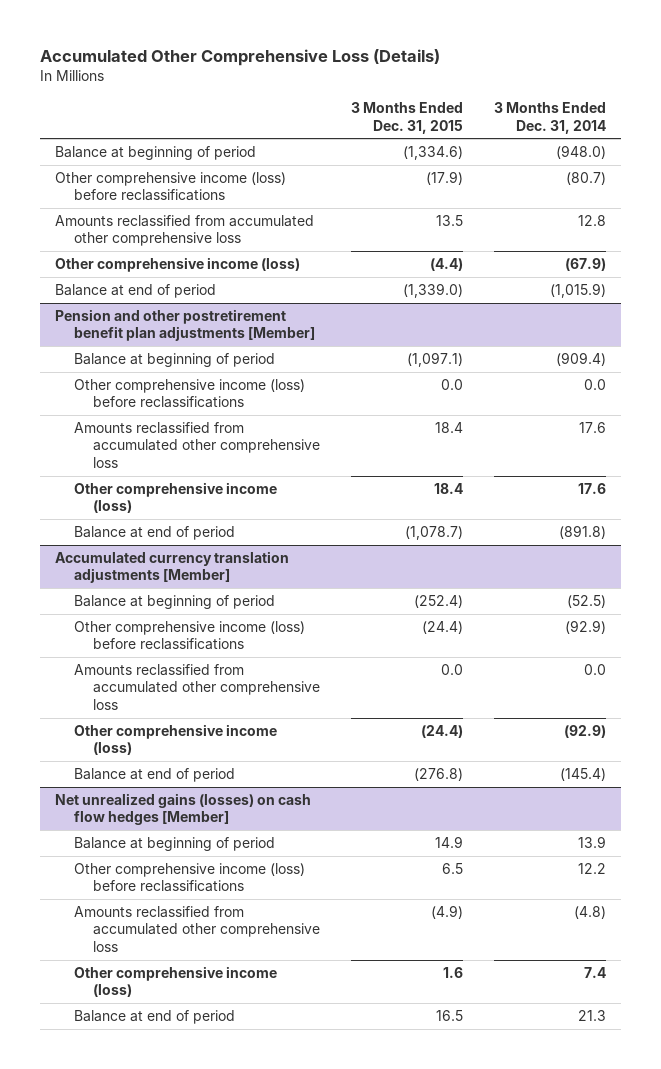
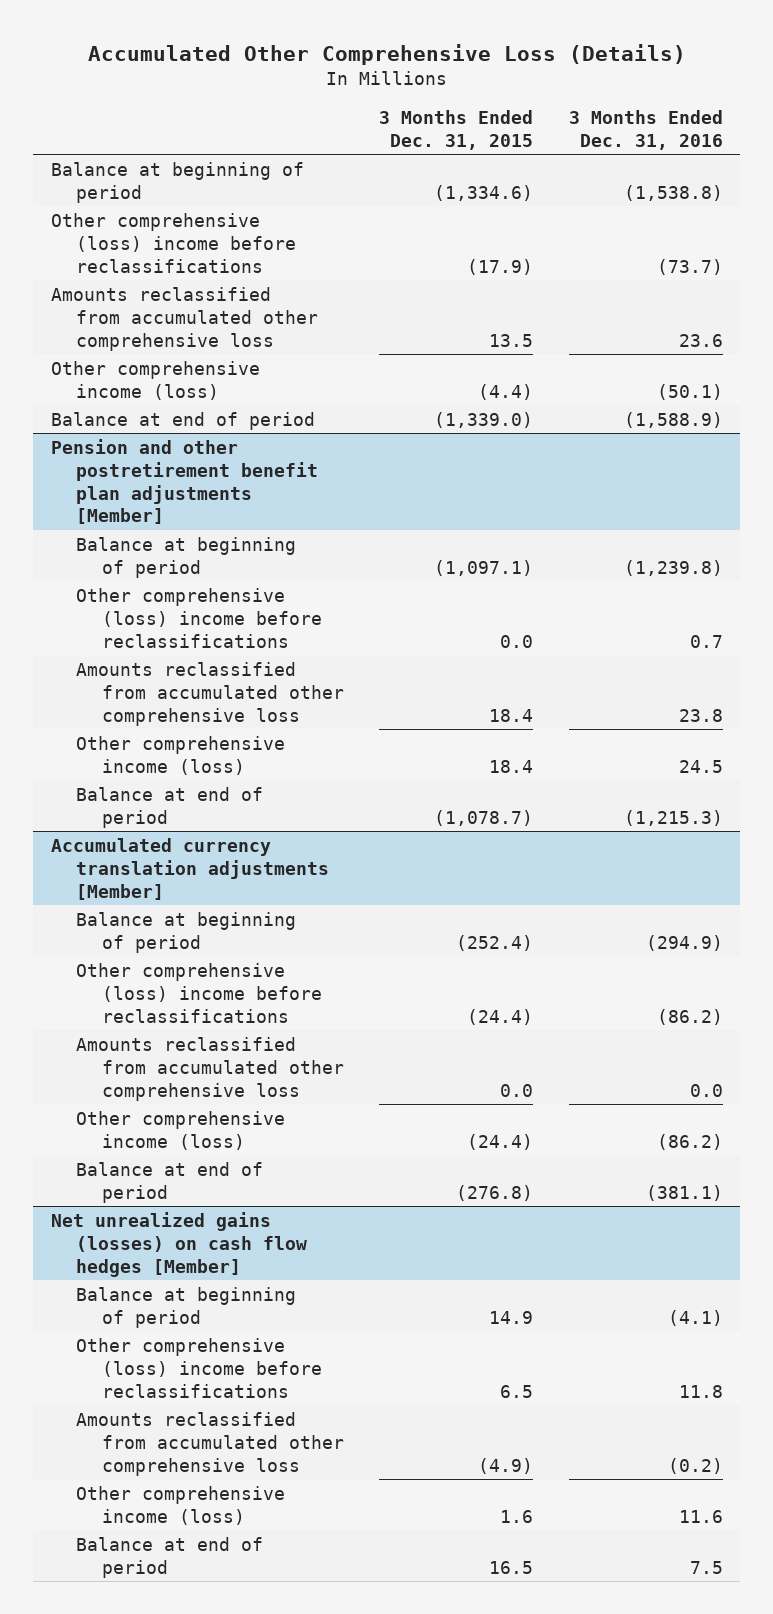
[494,102,607,134] 3 Months Ended Dec. 31, 2014 -> none
none -> [568,109,723,150] 3 Months Ended Dec. 31, 2016
[54,172,286,202] Other comprehensive income (loss) before reclassifications -> [50,212,297,273] Other comprehensive (loss) income before reclassifications
[74,379,306,409] Other comprehensive income (loss) before reclassifications -> [76,587,323,648] Other comprehensive (loss) income before reclassifications
[74,621,306,651] Other comprehensive income (loss) before reclassifications -> [76,962,323,1023] Other comprehensive (loss) income before reclassifications
[74,863,306,893] Other comprehensive income (loss) before reclassifications -> [76,1337,323,1398] Other comprehensive (loss) income before reclassifications

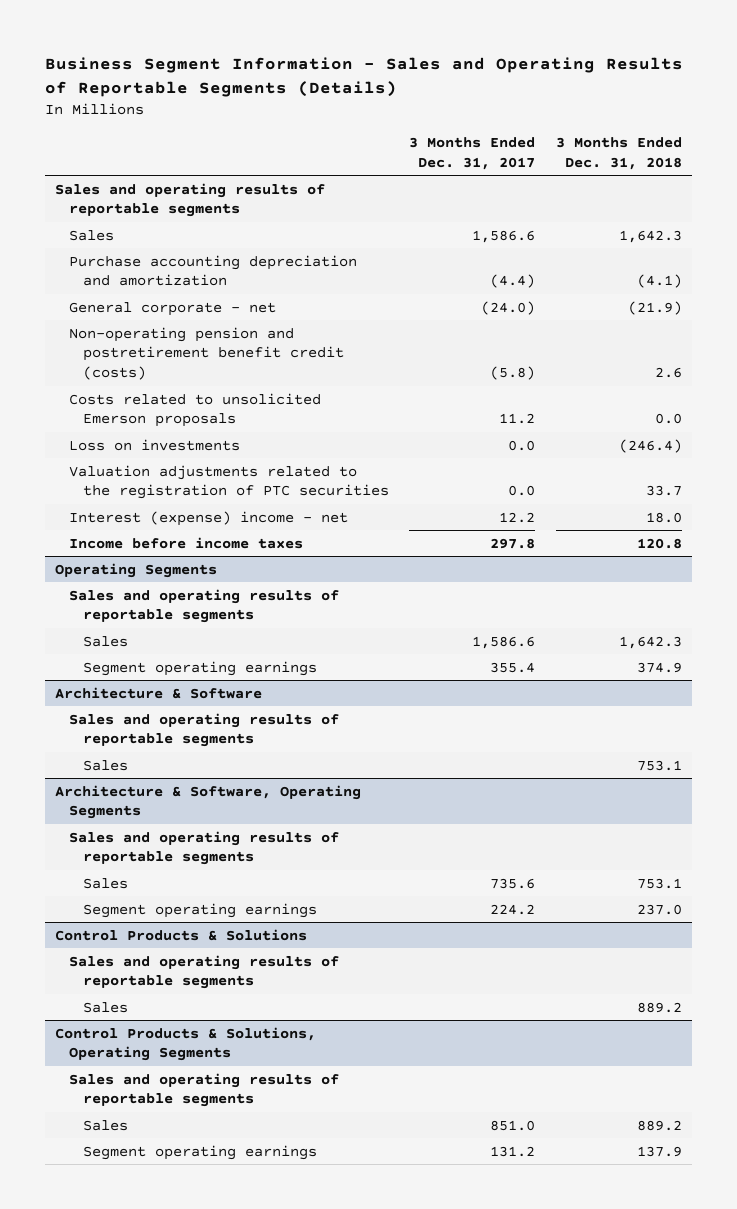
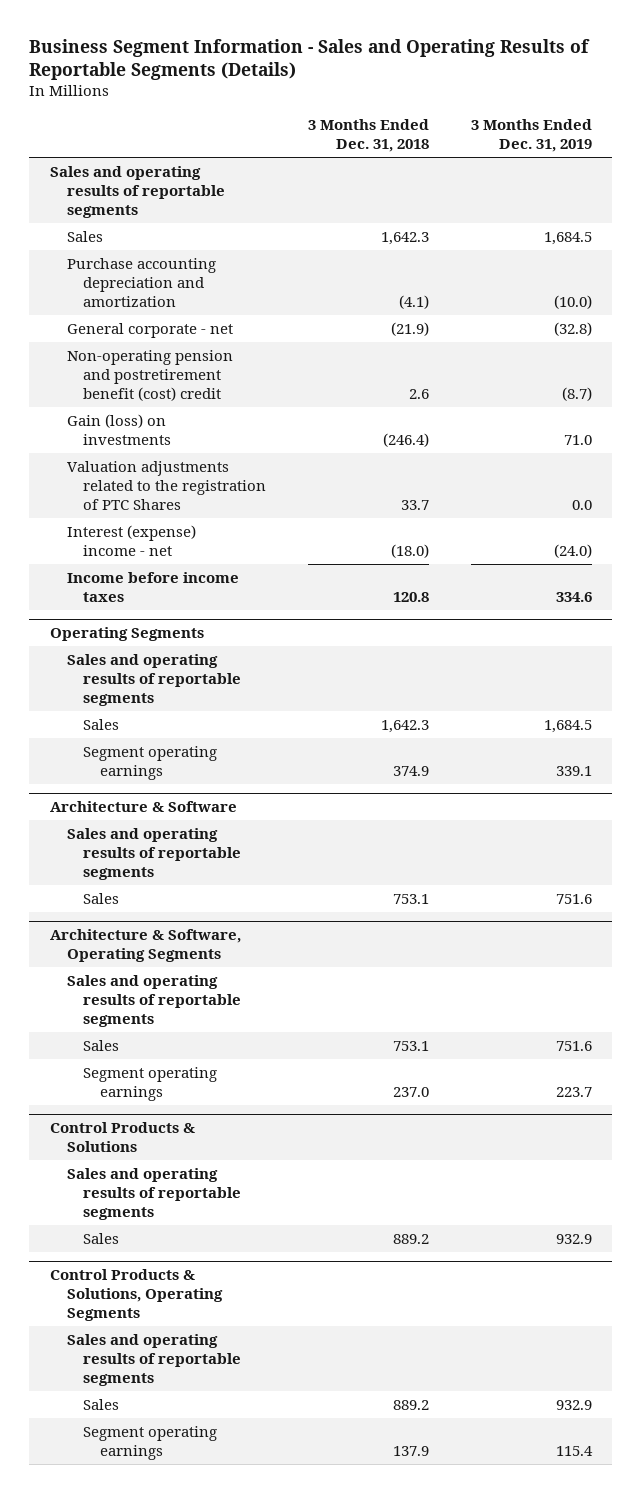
[409,136,536,170] 3 Months Ended Dec. 31, 2017 -> none
none -> [470,119,592,153] 3 Months Ended Dec. 31, 2019
[69,392,322,428] Costs related to unsolicited Emerson proposals -> none
[69,326,344,381] Non-operating pension and postretirement benefit credit (costs) -> [66,349,233,401] Non-operating pension and postretirement benefit (cost) credit
[69,438,241,451] Loss on investments -> [66,413,172,445] Gain (loss) on investments
[69,464,389,500] Valuation adjustments related to the registration of PTC securities -> [66,460,267,510] Valuation adjustments related to the registration of PTC Shares
[645,511,682,523] 18.0 -> [390,543,429,558] (18.0)

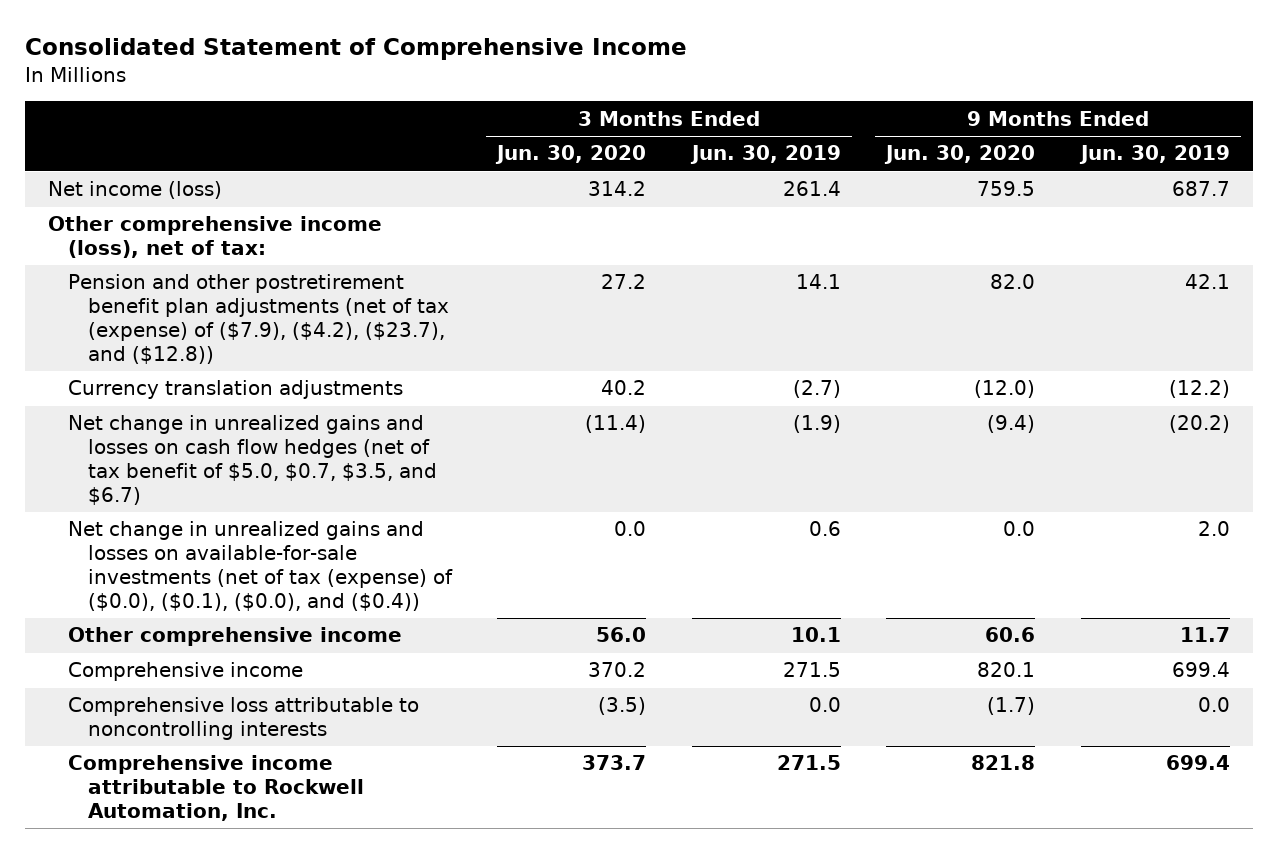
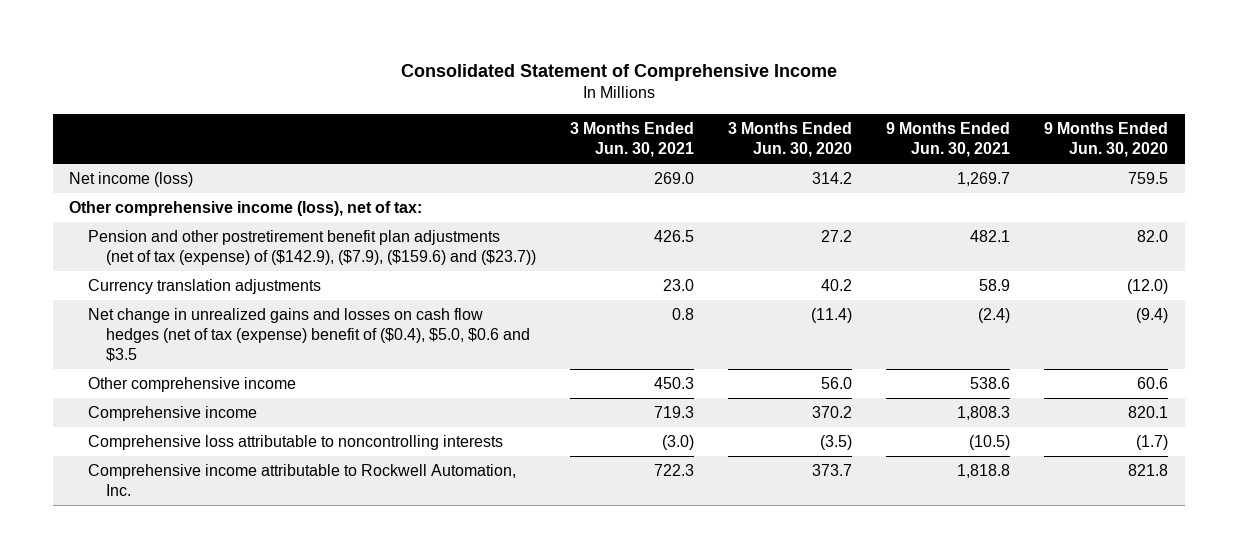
[689,145,841,165] Jun. 30, 2019 -> none
[1079,145,1231,165] Jun. 30, 2019 -> none
none -> [570,122,695,158] 3 Months Ended Jun. 30, 2021
none -> [886,122,1011,158] 9 Months Ended Jun. 30, 2021
[67,274,449,364] Pension and other postretirement benefit plan adjustments (net of tax (expense) of ($7.9), ($4.2), ($23.7), and ($12.8)) -> [87,229,537,266] Pension and other postretirement benefit plan adjustments (net of tax (expense) of ($142.9), ($7.9), ($159.6) and ($23.7))
[67,521,453,611] Net change in unrealized gains and losses on available-for-sale investments (net of tax (expense) of ($0.0), ($0.1), ($0.0), and ($0.4)) -> none
[67,415,437,505] Net change in unrealized gains and losses on cash flow hedges (net of tax benefit of $5.0, $0.7, $3.5, and $6.7) -> [87,307,531,363] Net change in unrealized gains and losses on cash flow hedges (net of tax (expense) benefit of ($0.4), $5.0, $0.6 and $3.5

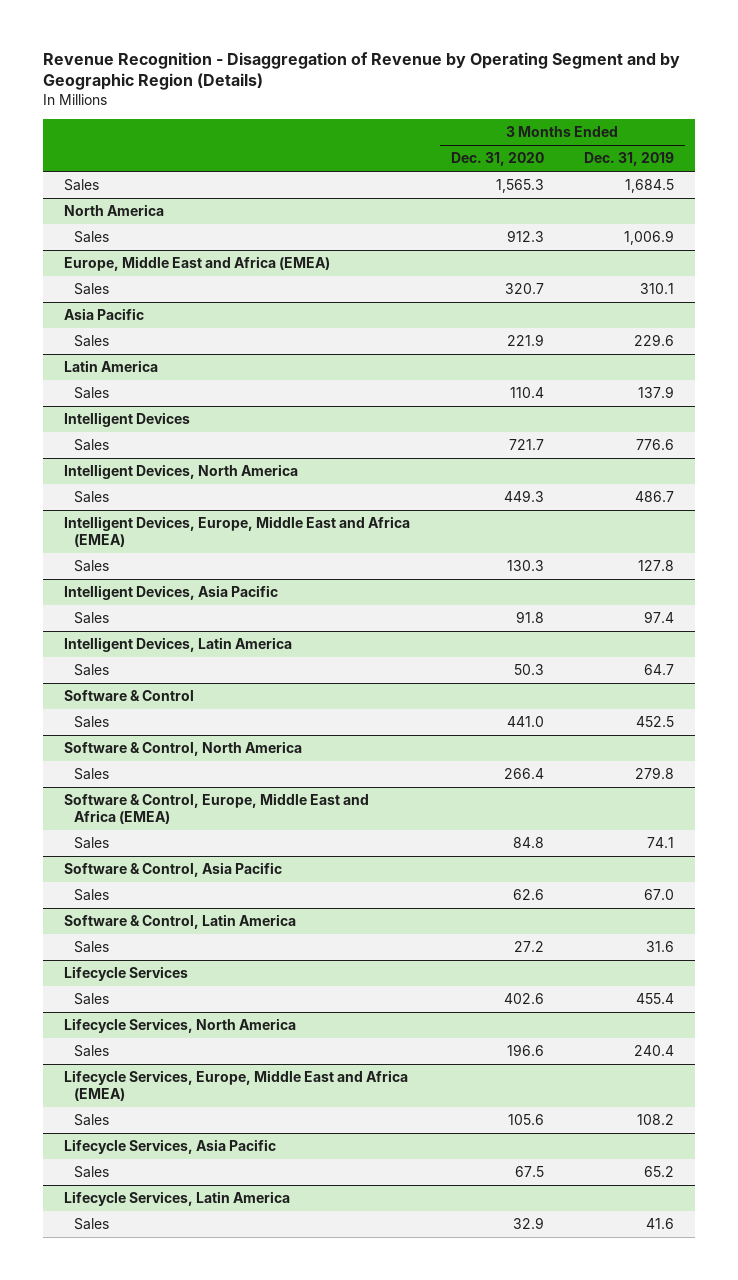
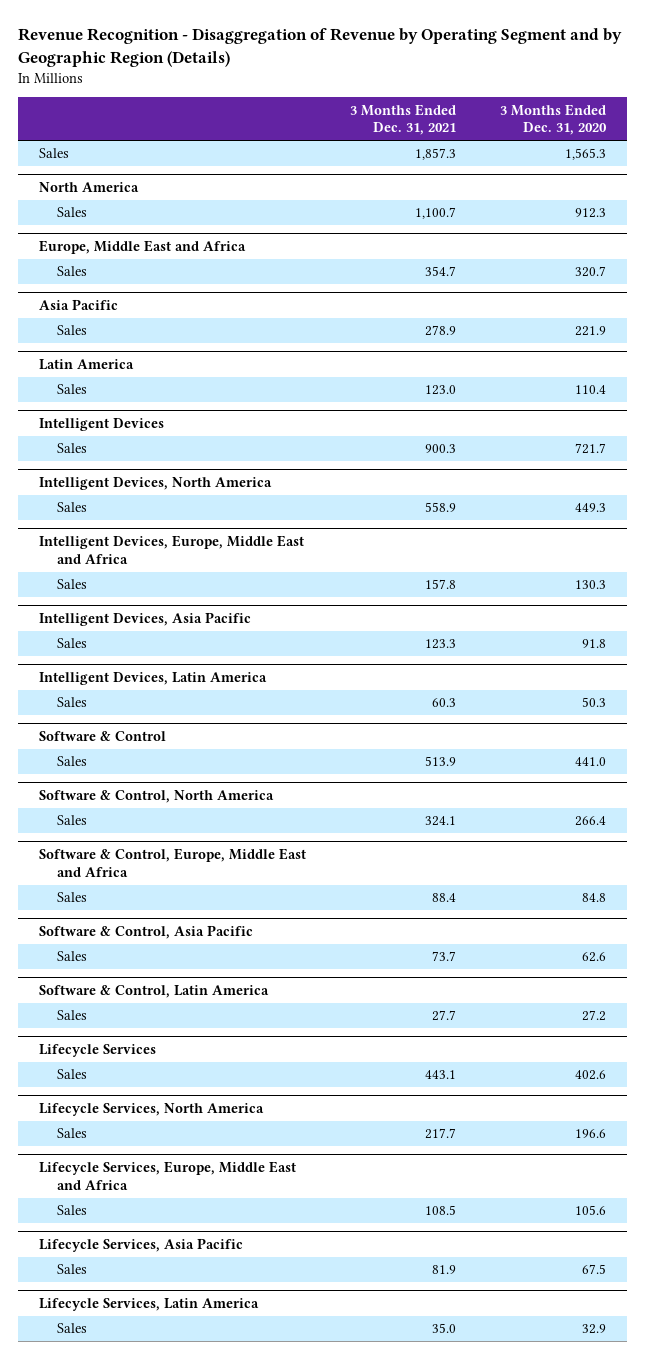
[584,152,675,167] Dec. 31, 2019 -> none
none -> [350,103,457,136] 3 Months Ended Dec. 31, 2021
[63,256,330,272] Europe, Middle East and Africa (EMEA) -> [39,240,247,255] Europe, Middle East and Africa
[63,516,410,547] Intelligent Devices, Europe, Middle East and Africa (EMEA) -> [39,535,305,565] Intelligent Devices, Europe, Middle East and Africa
[63,793,369,824] Software & Control, Europe, Middle East and Africa (EMEA) -> [39,848,307,878] Software & Control, Europe, Middle East and Africa
[63,1070,408,1101] Lifecycle Services, Europe, Middle East and Africa (EMEA) -> [39,1161,297,1191] Lifecycle Services, Europe, Middle East and Africa

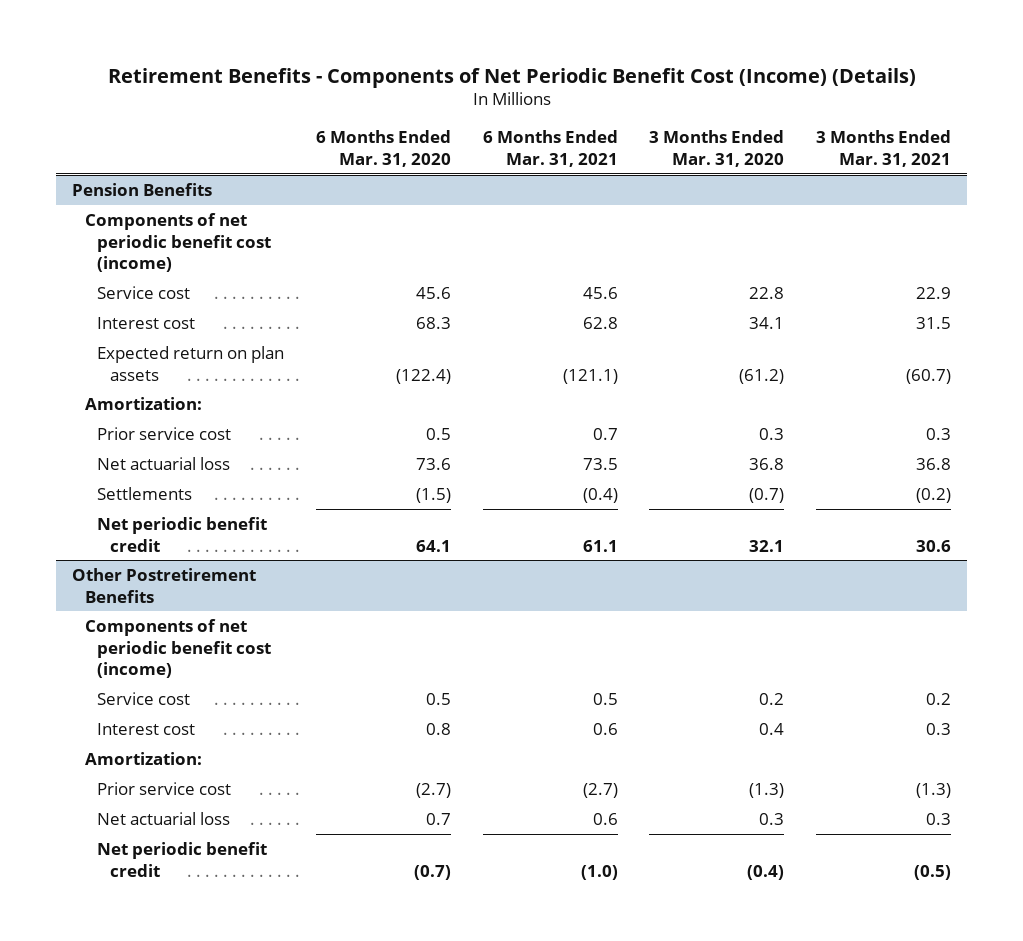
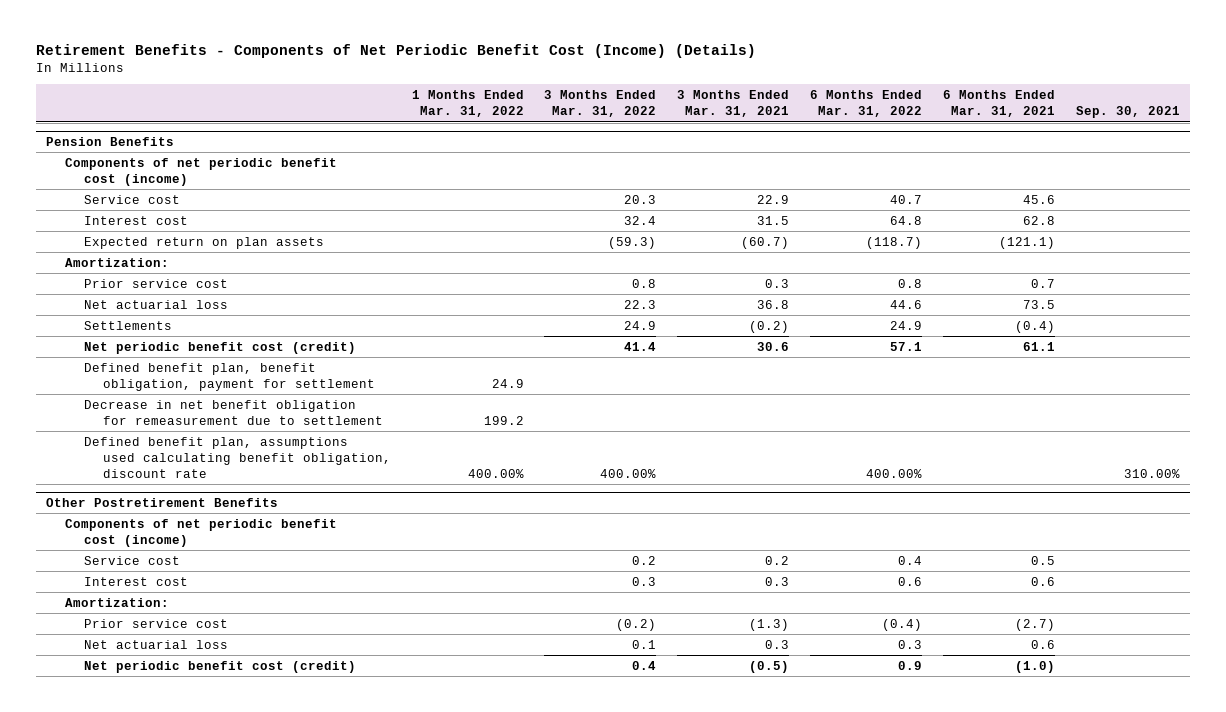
[316,130,452,167] 6 Months Ended Mar. 31, 2020 -> none
[649,130,785,167] 3 Months Ended Mar. 31, 2020 -> none
none -> [411,90,524,118] 1 Months Ended Mar. 31, 2022
none -> [544,90,657,118] 3 Months Ended Mar. 31, 2022
none -> [810,90,923,118] 6 Months Ended Mar. 31, 2022
none -> [1075,106,1180,119] Sep. 30, 2021
[97,516,268,552] Net periodic benefit credit -> [84,341,357,354] Net periodic benefit cost (credit)
none -> [84,362,375,391] Defined benefit plan, benefit obligation, payment for settlement
none -> [84,399,383,425] Decrease in net benefit obligation for remeasurement due to settlement
none -> [84,436,391,478] Defined benefit plan, assumptions used calculating benefit obligation, discount rate
[97,841,268,877] Net periodic benefit credit -> [84,660,357,673] Net periodic benefit cost (credit)

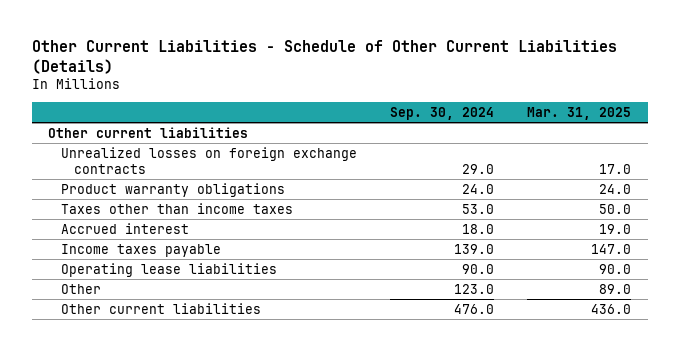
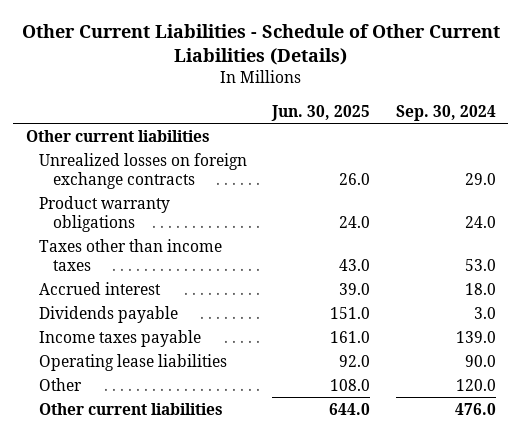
[527,106,632,120] Mar. 31, 2025 -> none
none -> [271,104,371,121] Jun. 30, 2025
none -> [39,305,179,323] Dividends payable
[454,283,495,294] 123.0 -> [455,378,496,391] 120.0

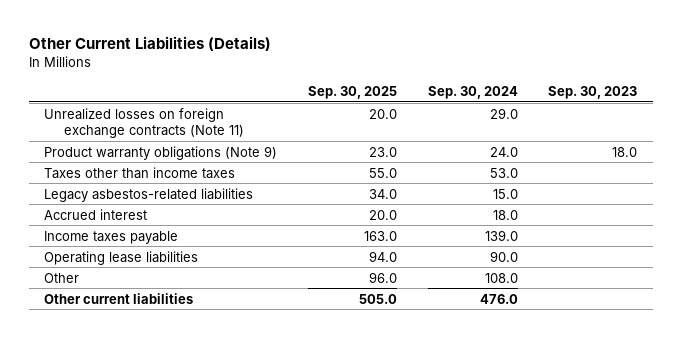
[21,23,500,66] Other Current Liabilities - Schedule of Other Current Liabilities (Details) -> [28,36,271,52] Other Current Liabilities (Details)
[271,104,371,121] Jun. 30, 2025 -> none
none -> [307,85,397,99] Sep. 30, 2025
none -> [548,85,638,99] Sep. 30, 2023
[25,129,210,142] Other current liabilities -> none
[39,152,248,189] Unrealized losses on foreign exchange contracts -> [44,107,245,138] Unrealized losses on foreign exchange contracts (Note 11)
[39,195,171,232] Product warranty obligations -> [44,145,278,160] Product warranty obligations (Note 9)
none -> [44,187,254,202] Legacy asbestos-related liabilities
[39,305,179,323] Dividends payable -> none
[455,378,496,391] 120.0 -> [484,272,518,283] 108.0

